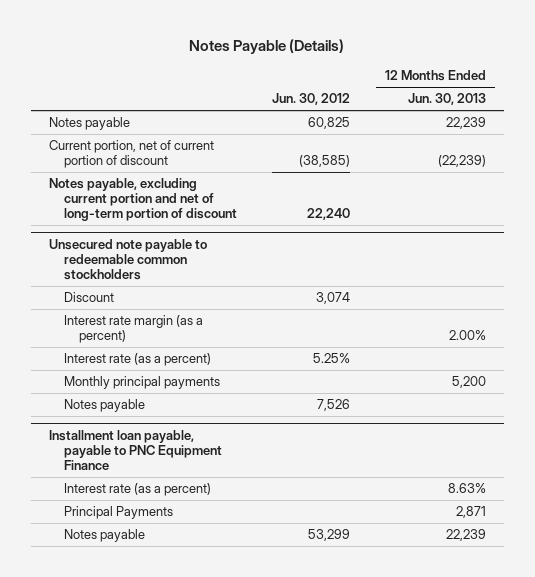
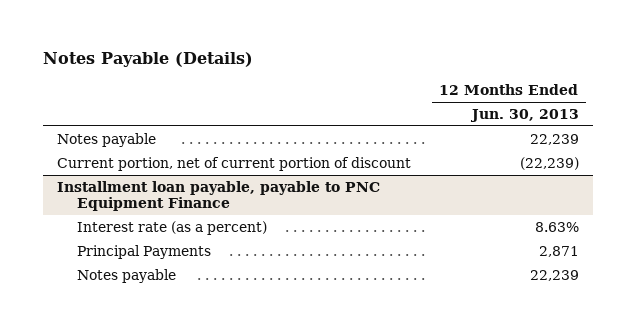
[272,93,351,106] Jun. 30, 2012 -> none
[48,178,237,222] Notes payable, excluding current portion and net of long-term portion of discount -> none
[48,238,207,280] Unsecured note payable to redeemable common stockholders -> none
[63,292,114,303] Discount -> none
[63,315,203,344] Interest rate margin (as a percent) -> none
[63,353,211,367] Interest rate (as a percent) -> none
[63,376,220,390] Monthly principal payments -> none
[63,399,145,413] Notes payable -> none

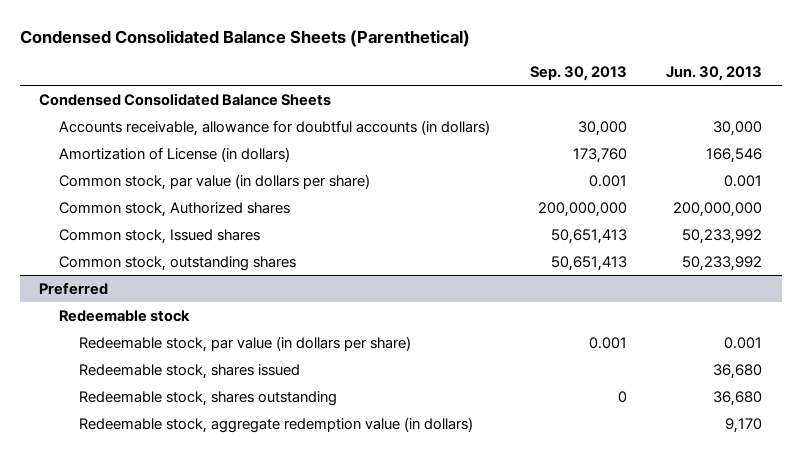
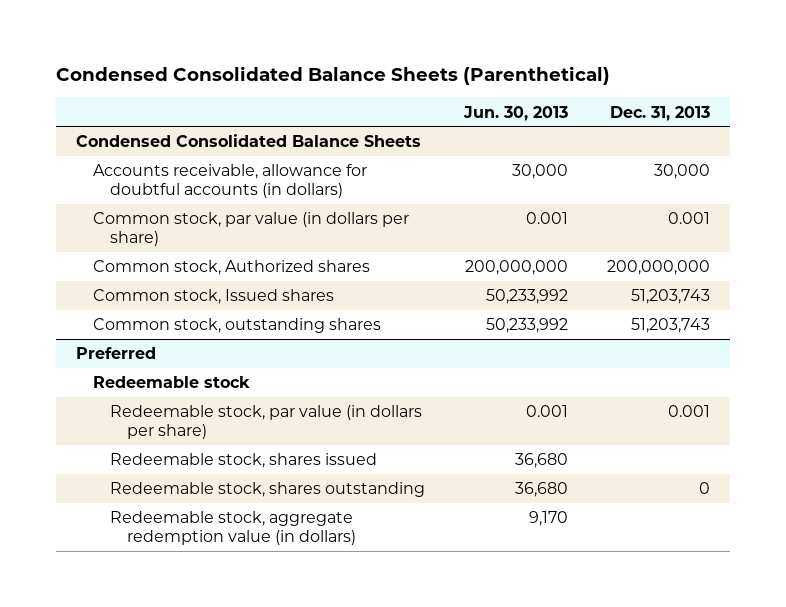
[529,65,627,81] Sep. 30, 2013 -> none
none -> [610,105,711,121] Dec. 31, 2013
[58,146,290,162] Amortization of License (in dollars) -> none

